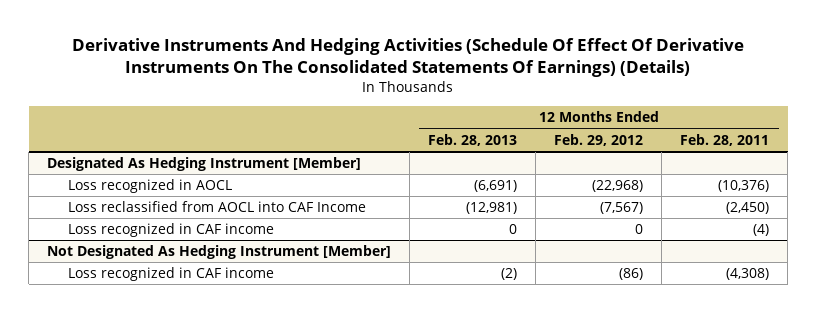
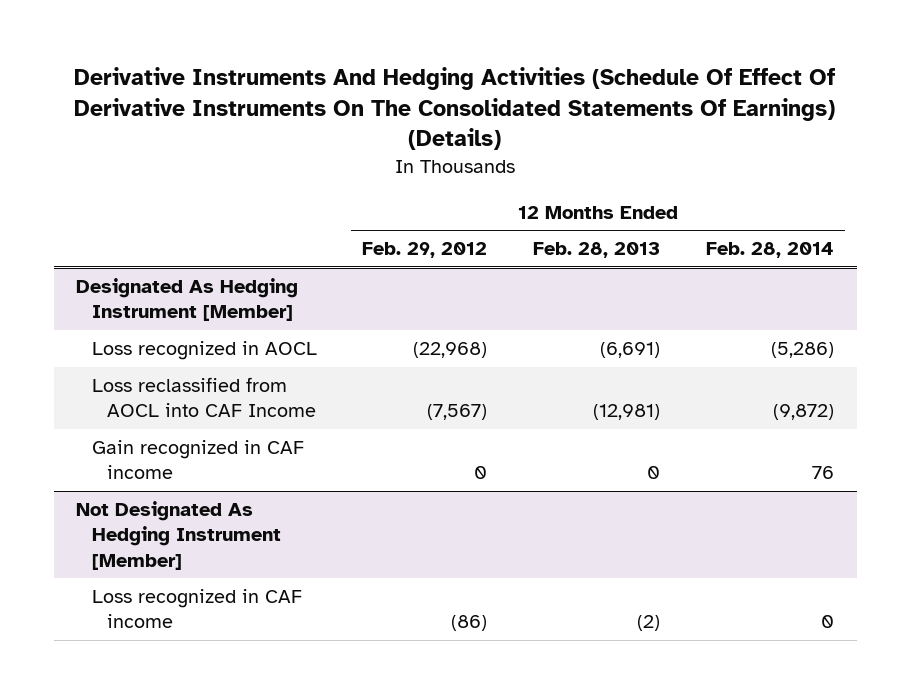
[680,133,770,146] Feb. 28, 2011 -> none
none -> [705,242,834,259] Feb. 28, 2014
[67,223,274,238] Loss recognized in CAF income -> [91,440,304,480] Gain recognized in CAF income

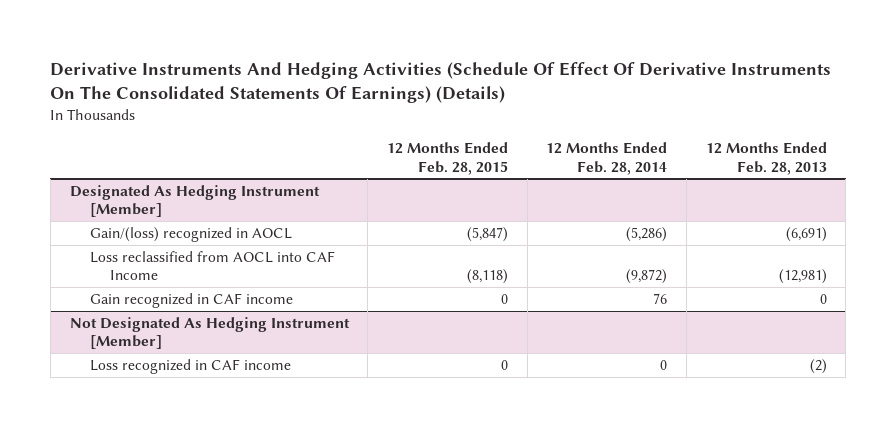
[362,242,488,259] Feb. 29, 2012 -> none
none -> [386,142,508,175] 12 Months Ended Feb. 28, 2015
[91,341,317,361] Loss recognized in AOCL -> [89,227,292,243] Gain/(loss) recognized in AOCL

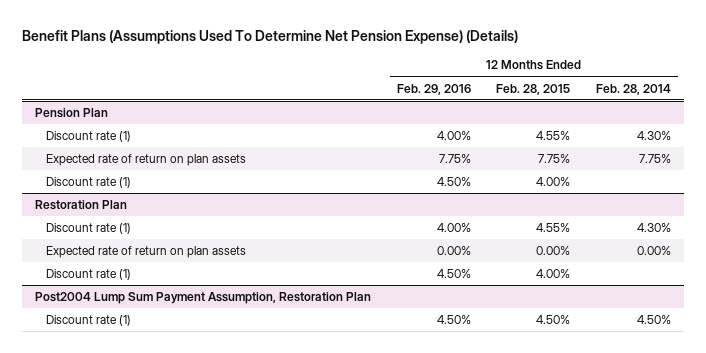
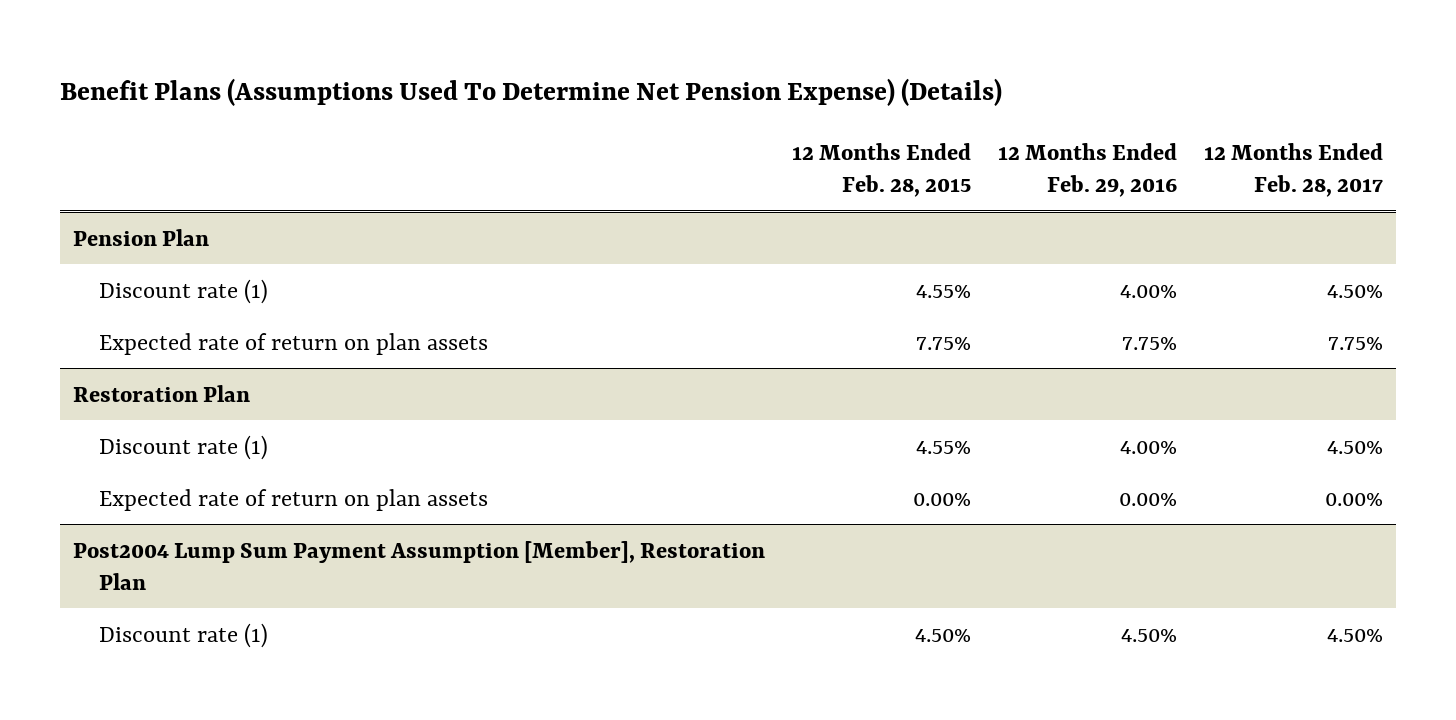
[596,83,672,95] Feb. 28, 2014 -> none
none -> [1203,142,1383,197] 12 Months Ended Feb. 28, 2017
[45,177,131,189] Discount rate (1) -> none
[45,269,131,281] Discount rate (1) -> none
[35,292,372,305] Post2004 Lump Sum Payment Assumption, Restoration Plan -> [73,540,766,590] Post2004 Lump Sum Payment Assumption [Member], Restoration Plan

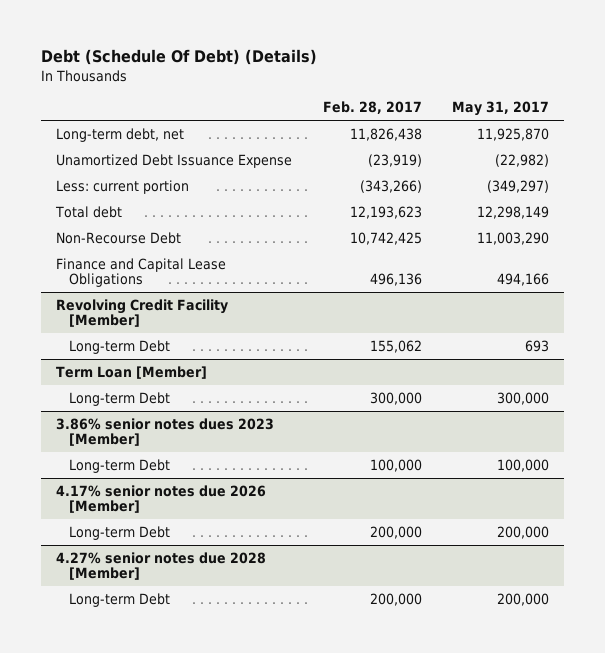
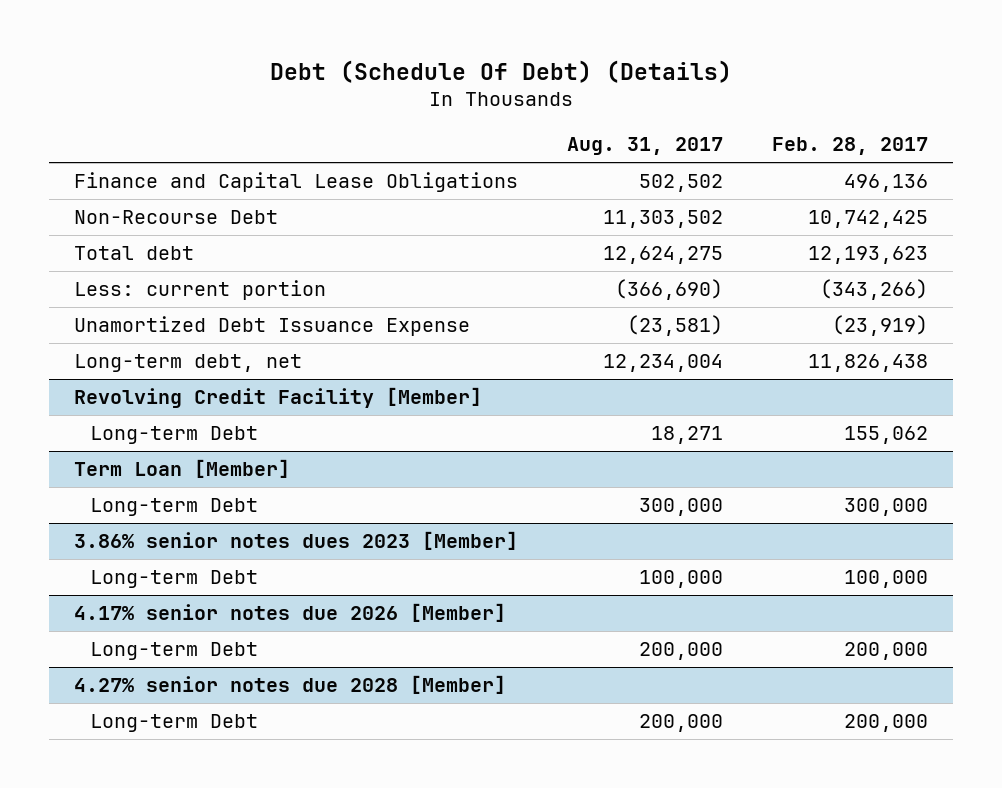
[451,101,549,117] May 31, 2017 -> none
none -> [566,137,723,156] Aug. 31, 2017
[56,231,182,244] Non-Recourse Debt -> [73,210,278,225] Non-Recourse Debt
[55,205,123,218] Total debt -> [73,246,194,261] Total debt
[56,179,190,194] Less: current portion -> [73,280,326,301] Less: current portion
[56,153,293,168] Unamortized Debt Issuance Expense -> [73,316,470,337] Unamortized Debt Issuance Expense
[56,127,185,142] Long-term debt, net -> [73,354,302,373] Long-term debt, net

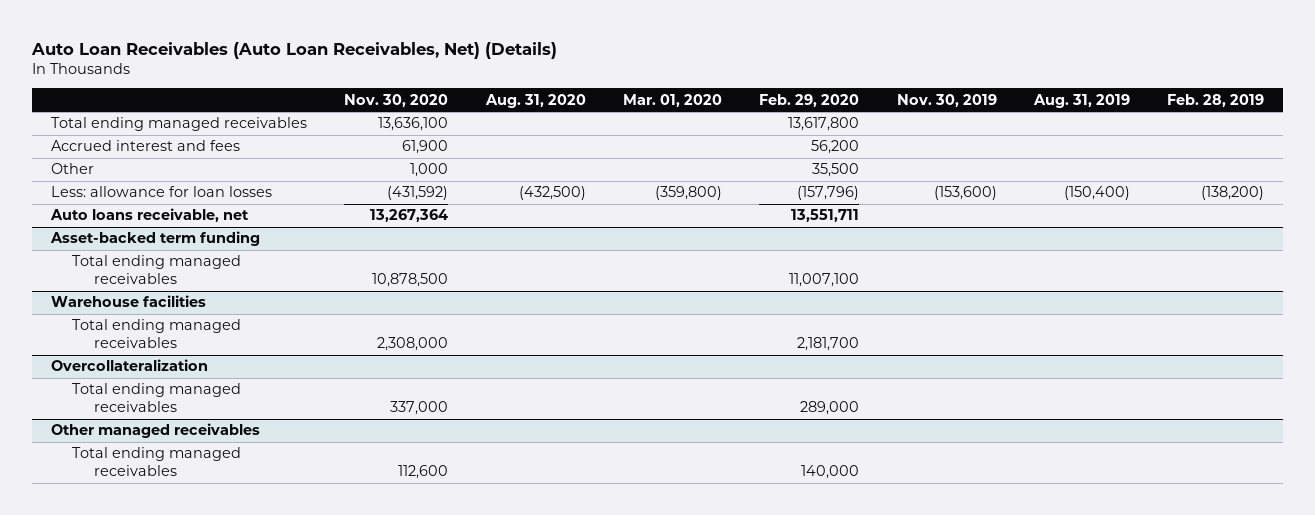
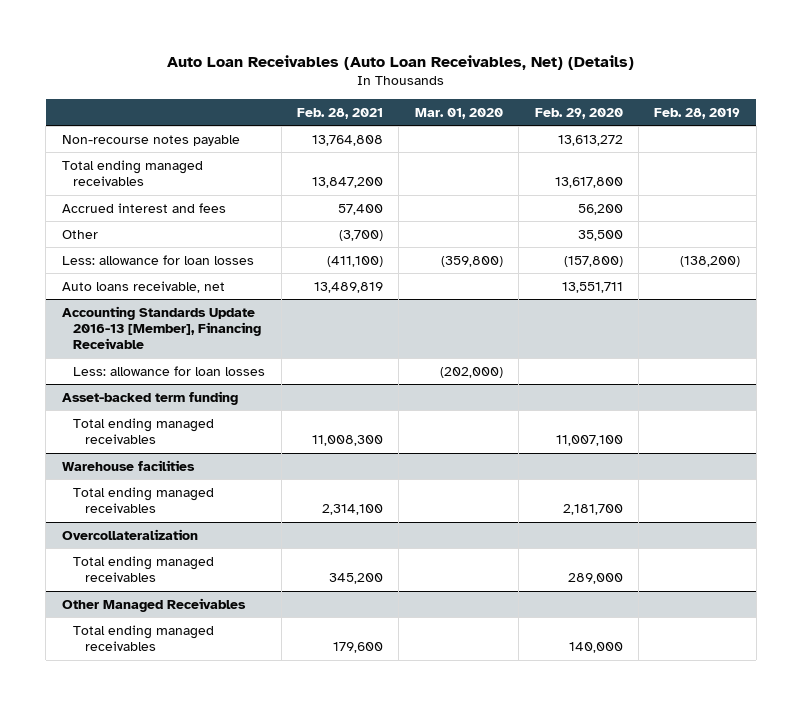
[344,93,449,107] Nov. 30, 2020 -> none
[484,93,586,108] Aug. 31, 2020 -> none
[896,93,997,107] Nov. 30, 2019 -> none
[1033,93,1131,108] Aug. 31, 2019 -> none
none -> [296,107,383,119] Feb. 28, 2021
none -> [61,134,240,146] Non-recourse notes payable
[797,186,860,201] (157,796) -> [563,255,623,267] (157,800)
none -> [61,305,262,350] Accounting Standards Update 2016-13 [Member], Financing Receivable
none -> [73,365,266,376] Less: allowance for loan losses
[50,423,260,439] Other managed receivables -> [61,597,246,612] Other Managed Receivables

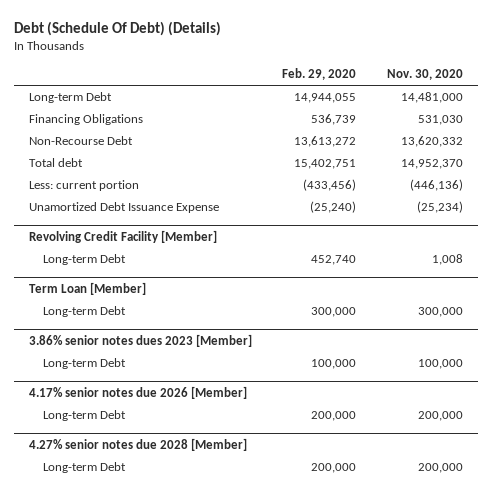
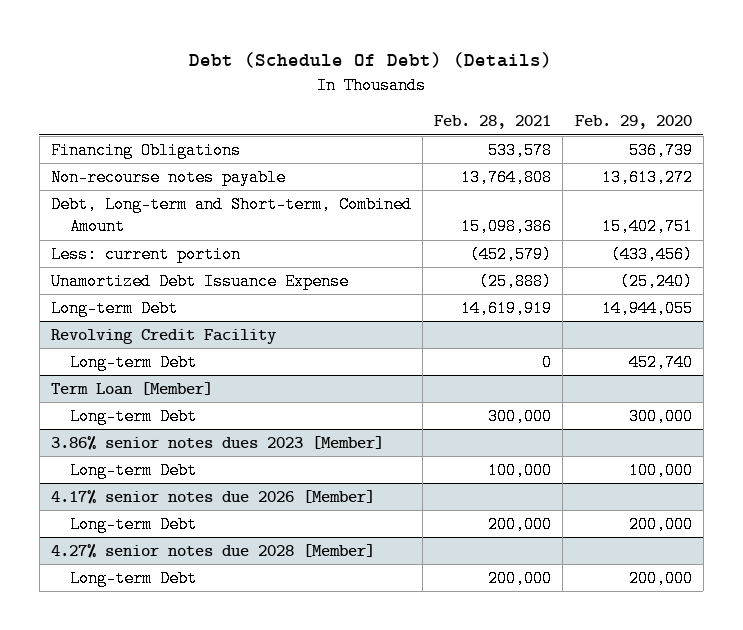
[386,69,463,81] Nov. 30, 2020 -> none
none -> [434,115,552,130] Feb. 28, 2021
[29,136,134,146] Non-Recourse Debt -> [50,168,286,186] Non-recourse notes payable
[29,158,84,168] Total debt -> [50,195,412,236] Debt, Long-term and Short-term, Combined Amount
[29,92,113,104] Long-term Debt -> [50,299,178,317] Long-term Debt
[29,229,218,243] Revolving Credit Facility [Member] -> [50,328,277,344] Revolving Credit Facility

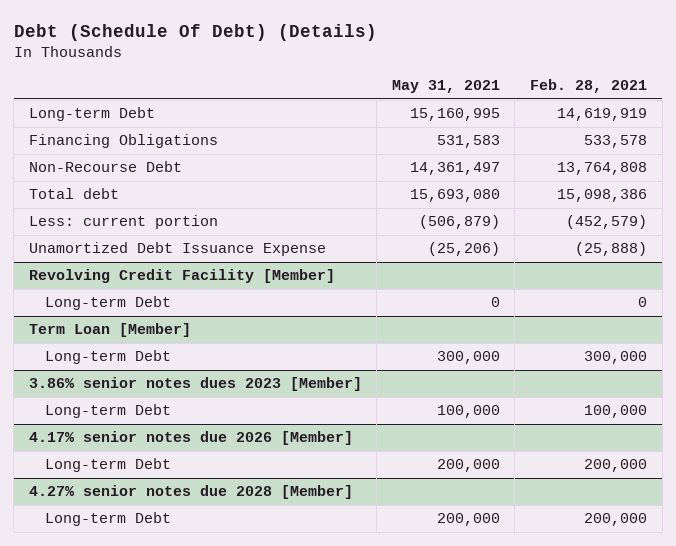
[574,115,692,130] Feb. 29, 2020 -> none
none -> [391,80,500,94] May 31, 2021
[50,299,178,317] Long-term Debt -> [28,107,155,122] Long-term Debt
[50,168,286,186] Non-recourse notes payable -> [28,161,182,173] Non-Recourse Debt
[50,195,412,236] Debt, Long-term and Short-term, Combined Amount -> [28,188,119,200] Total debt
[50,328,277,344] Revolving Credit Facility -> [28,269,335,284] Revolving Credit Facility [Member]

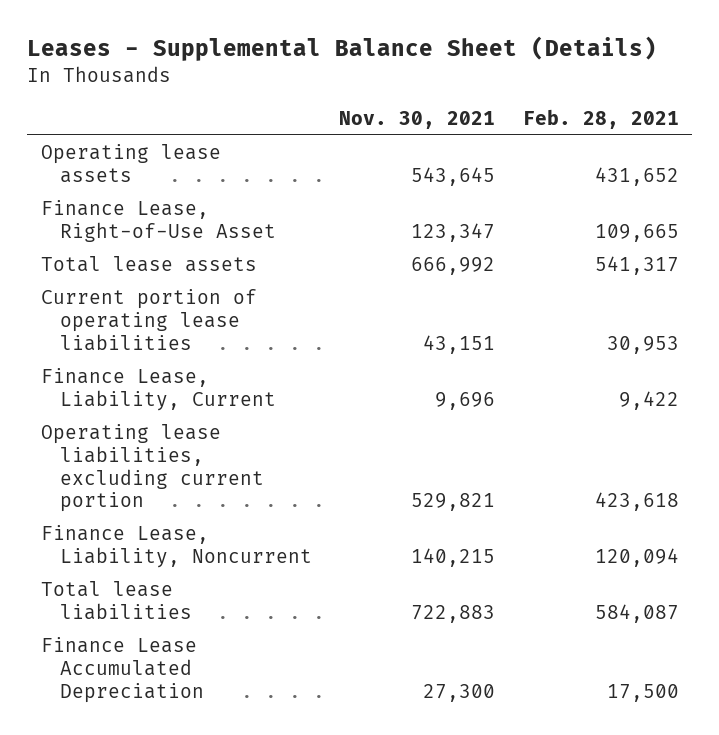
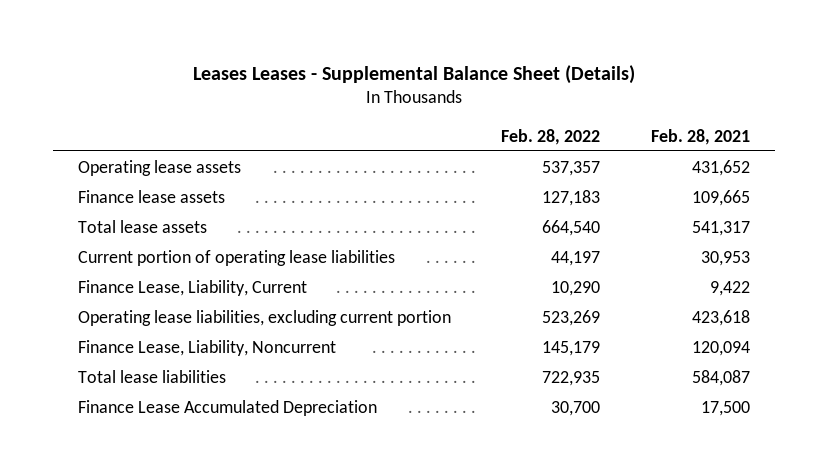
[26,36,657,62] Leases - Supplemental Balance Sheet (Details) -> [192,65,635,85] Leases Leases - Supplemental Balance Sheet (Details)
[339,110,496,129] Nov. 30, 2021 -> none
none -> [501,128,601,145] Feb. 28, 2022
[40,200,276,242] Finance Lease, Right-of-Use Asset -> [78,189,226,203] Finance lease assets

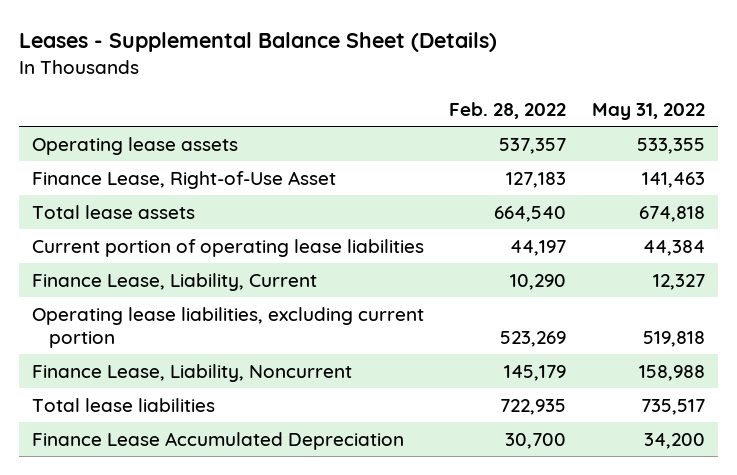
[192,65,635,85] Leases Leases - Supplemental Balance Sheet (Details) -> [18,32,497,53] Leases - Supplemental Balance Sheet (Details)
[650,128,750,145] Feb. 28, 2021 -> none
none -> [592,103,706,121] May 31, 2022
[78,189,226,203] Finance lease assets -> [31,170,336,189] Finance Lease, Right-of-Use Asset

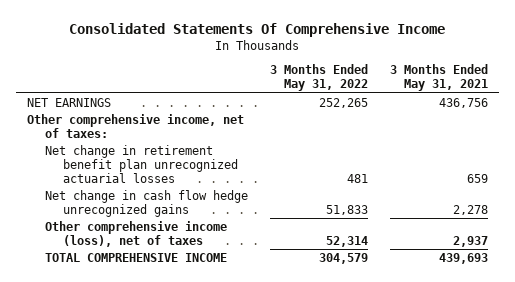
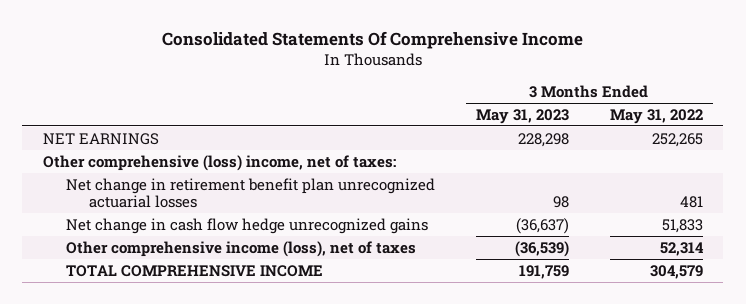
[390,64,489,92] 3 Months Ended May 31, 2021 -> none
none -> [475,108,569,124] May 31, 2023
[26,113,244,138] Other comprehensive income, net of taxes: -> [42,154,396,171] Other comprehensive (loss) income, net of taxes:

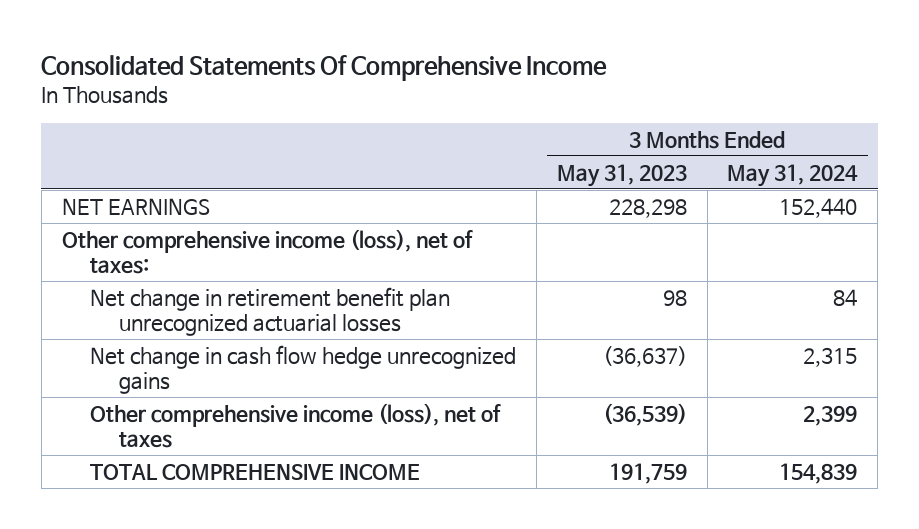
[609,108,703,124] May 31, 2022 -> none
none -> [727,163,859,187] May 31, 2024
[42,154,396,171] Other comprehensive (loss) income, net of taxes: -> [61,229,473,275] Other comprehensive income (loss), net of taxes:

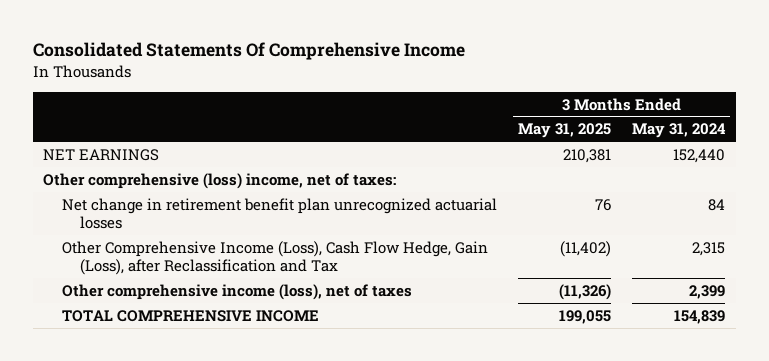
[556,163,687,187] May 31, 2023 -> none
none -> [518,123,612,139] May 31, 2025
[61,229,473,275] Other comprehensive income (loss), net of taxes: -> [43,172,397,189] Other comprehensive (loss) income, net of taxes:
[90,345,517,395] Net change in cash flow hedge unrecognized gains -> [61,240,488,276] Other Comprehensive Income (Loss), Cash Flow Hedge, Gain (Loss), after Reclassification and Tax

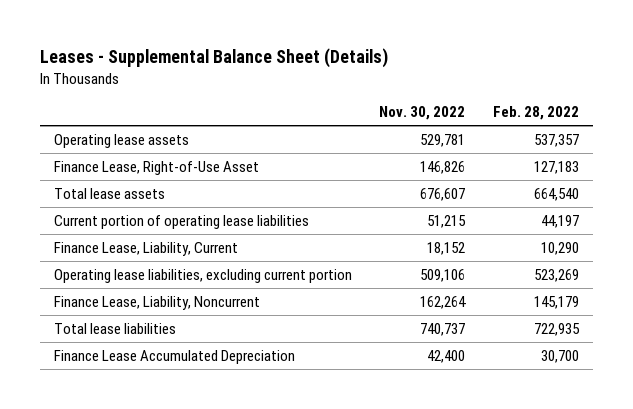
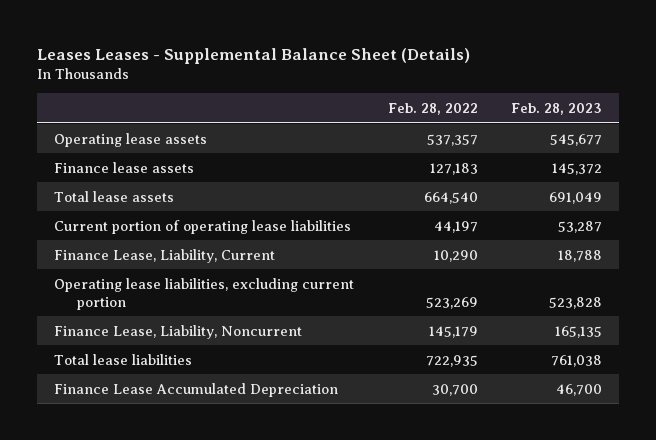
[39,48,388,69] Leases - Supplemental Balance Sheet (Details) -> [37,47,471,64] Leases Leases - Supplemental Balance Sheet (Details)
[379,106,466,121] Nov. 30, 2022 -> none
none -> [511,102,603,115] Feb. 28, 2023
[53,160,259,175] Finance Lease, Right-of-Use Asset -> [54,161,195,173] Finance lease assets

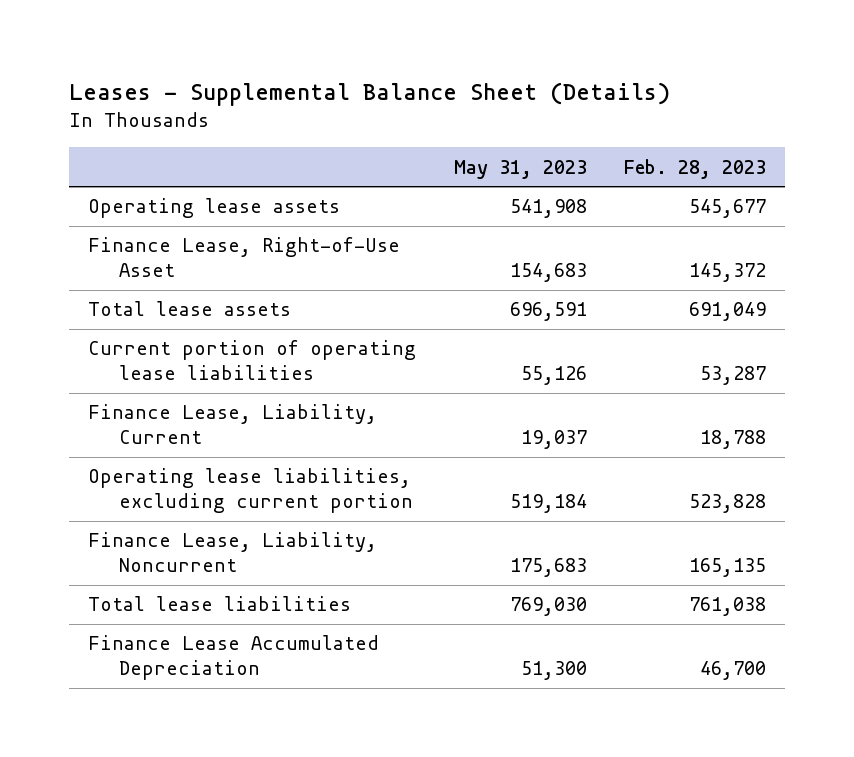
[37,47,471,64] Leases Leases - Supplemental Balance Sheet (Details) -> [68,82,670,107] Leases - Supplemental Balance Sheet (Details)
[387,102,478,115] Feb. 28, 2022 -> none
none -> [453,159,587,179] May 31, 2023
[54,161,195,173] Finance lease assets -> [87,237,400,278] Finance Lease, Right-of-Use Asset

